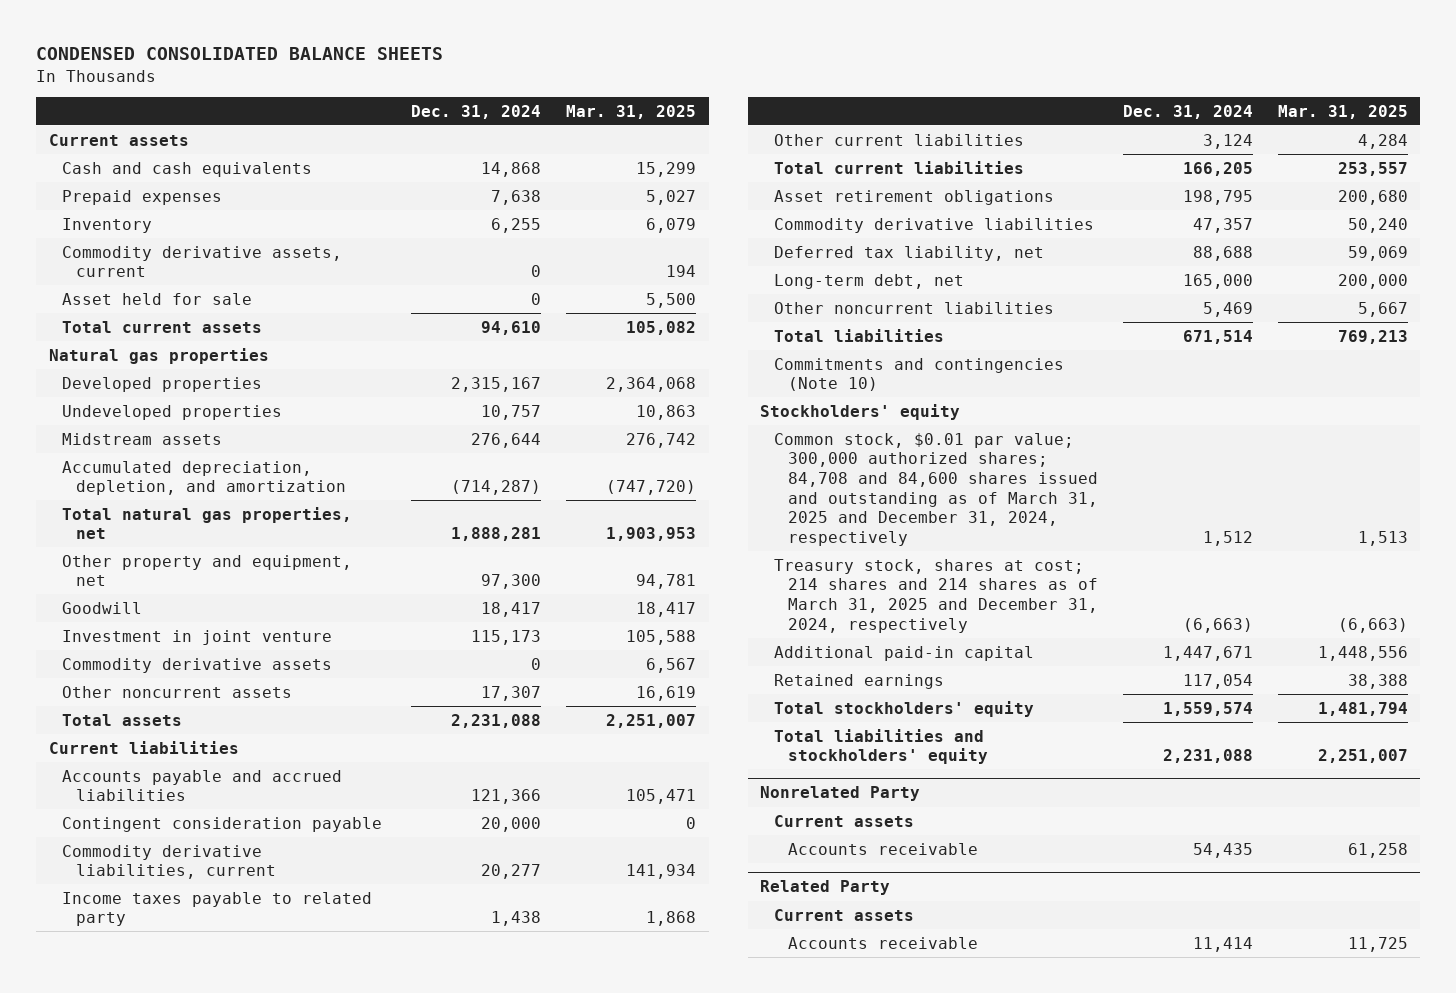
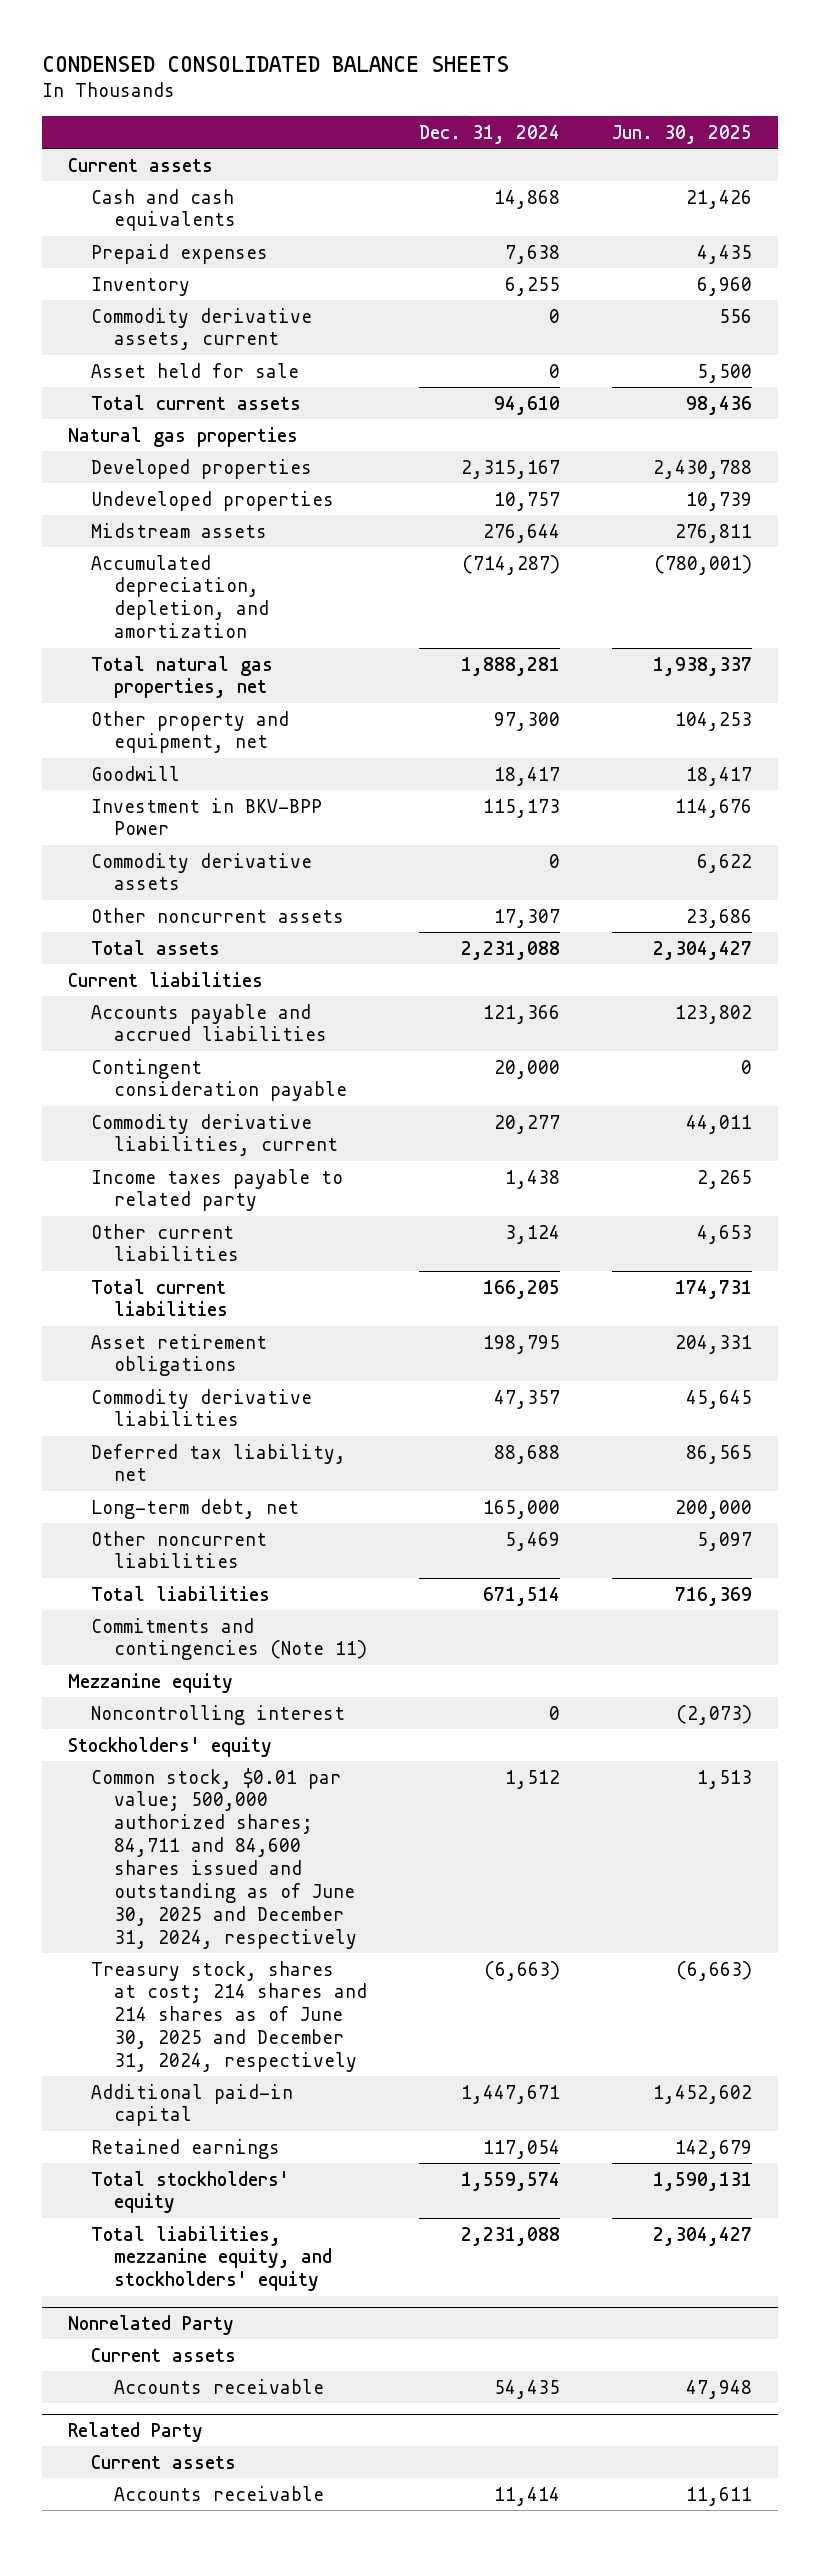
[566,104,697,119] Mar. 31, 2025 -> none
none -> [611,124,752,144] Jun. 30, 2025
[62,629,333,645] Investment in joint venture -> [91,797,323,836] Investment in BKV-BPP Power
[774,357,1065,392] Commitments and contingencies (Note 10) -> [91,1617,368,1661] Commitments and contingencies (Note 11)
none -> [67,1672,233,1693] Mezzanine equity
none -> [91,1704,346,1725] Noncontrolling interest
[774,432,1098,546] Common stock, $0.01 par value; 300,000 authorized shares; 84,708 and 84,600 shares issued and outstanding as of March 31, 2025 and December 31, 2024, respectively -> [91,1767,358,1949] Common stock, $0.01 par value; 500,000 authorized shares; 84,711 and 84,600 shares issued and outstanding as of June 30, 2025 and December 31, 2024, respectively
[774,558,1098,633] Treasury stock, shares at cost; 214 shares and 214 shares as of March 31, 2025 and December 31, 2024, respectively -> [91,1960,368,2072] Treasury stock, shares at cost; 214 shares and 214 shares as of June 30, 2025 and December 31, 2024, respectively
[774,728,988,765] Total liabilities and stockholders' equity -> [91,2225,333,2292] Total liabilities, mezzanine equity, and stockholders' equity

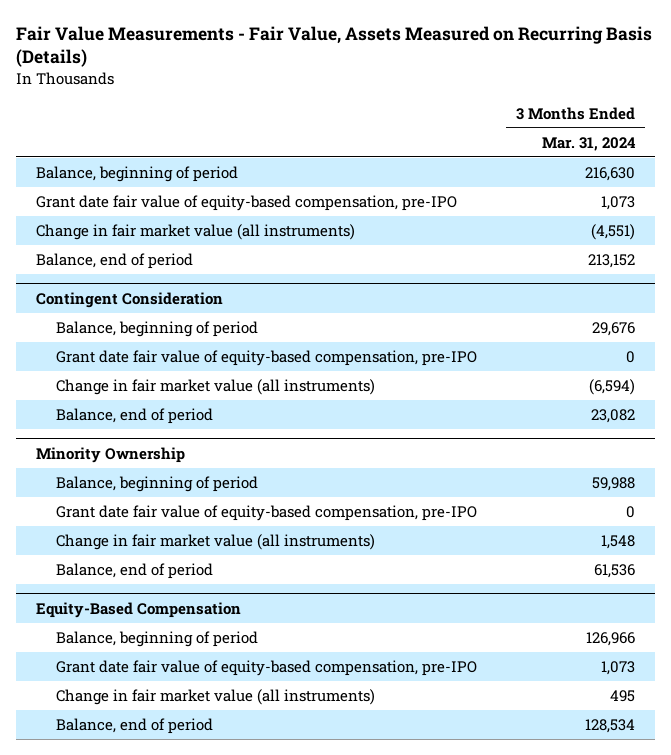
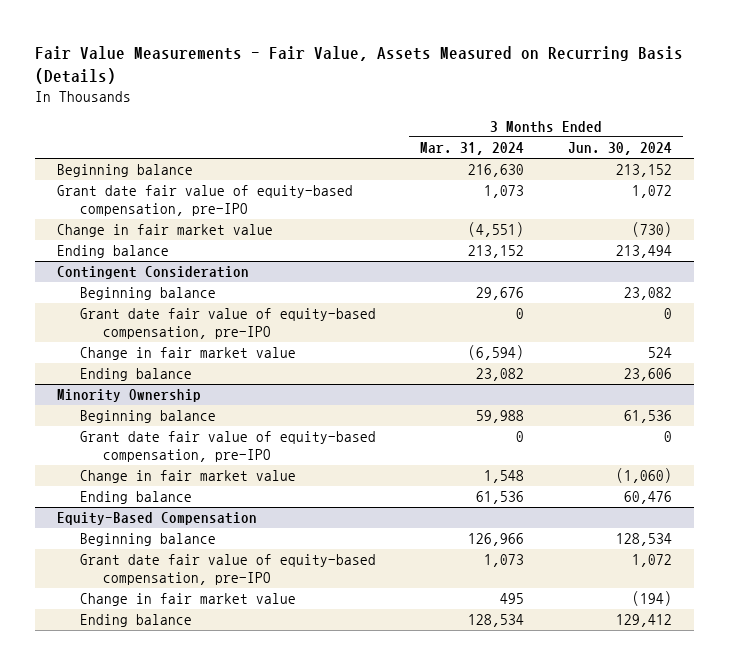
none -> [567,142,672,156] Jun. 30, 2024
[35,165,238,182] Balance, beginning of period -> [56,164,193,178] Beginning balance
[35,223,355,240] Change in fair market value (all instruments) -> [56,224,273,238] Change in fair market value
[35,252,193,269] Balance, end of period -> [56,245,169,259] Ending balance
[55,320,258,337] Balance, beginning of period -> [79,287,216,301] Beginning balance
[55,378,375,395] Change in fair market value (all instruments) -> [79,347,296,361] Change in fair market value
[55,407,213,424] Balance, end of period -> [79,368,192,382] Ending balance
[55,475,258,492] Balance, beginning of period -> [79,410,216,424] Beginning balance
[55,533,375,550] Change in fair market value (all instruments) -> [79,470,296,484] Change in fair market value
[55,562,213,579] Balance, end of period -> [79,491,192,505] Ending balance
[55,630,258,647] Balance, beginning of period -> [79,533,216,547] Beginning balance
[55,688,375,705] Change in fair market value (all instruments) -> [79,593,296,607] Change in fair market value
[55,717,213,734] Balance, end of period -> [79,614,192,628] Ending balance

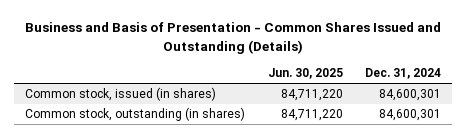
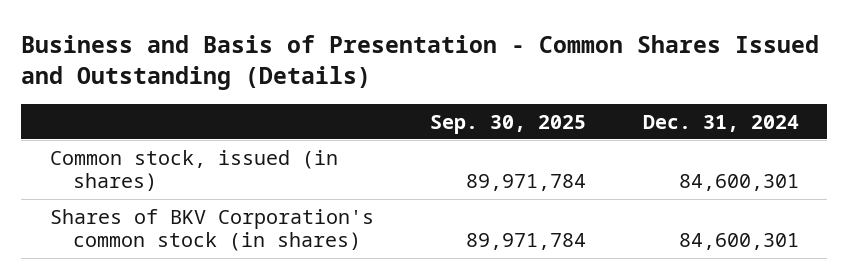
[267,68,343,80] Jun. 30, 2025 -> none
none -> [430,114,587,134] Sep. 30, 2025
[24,107,245,122] Common stock, outstanding (in shares) -> [49,208,374,252] Shares of BKV Corporation's common stock (in shares)

